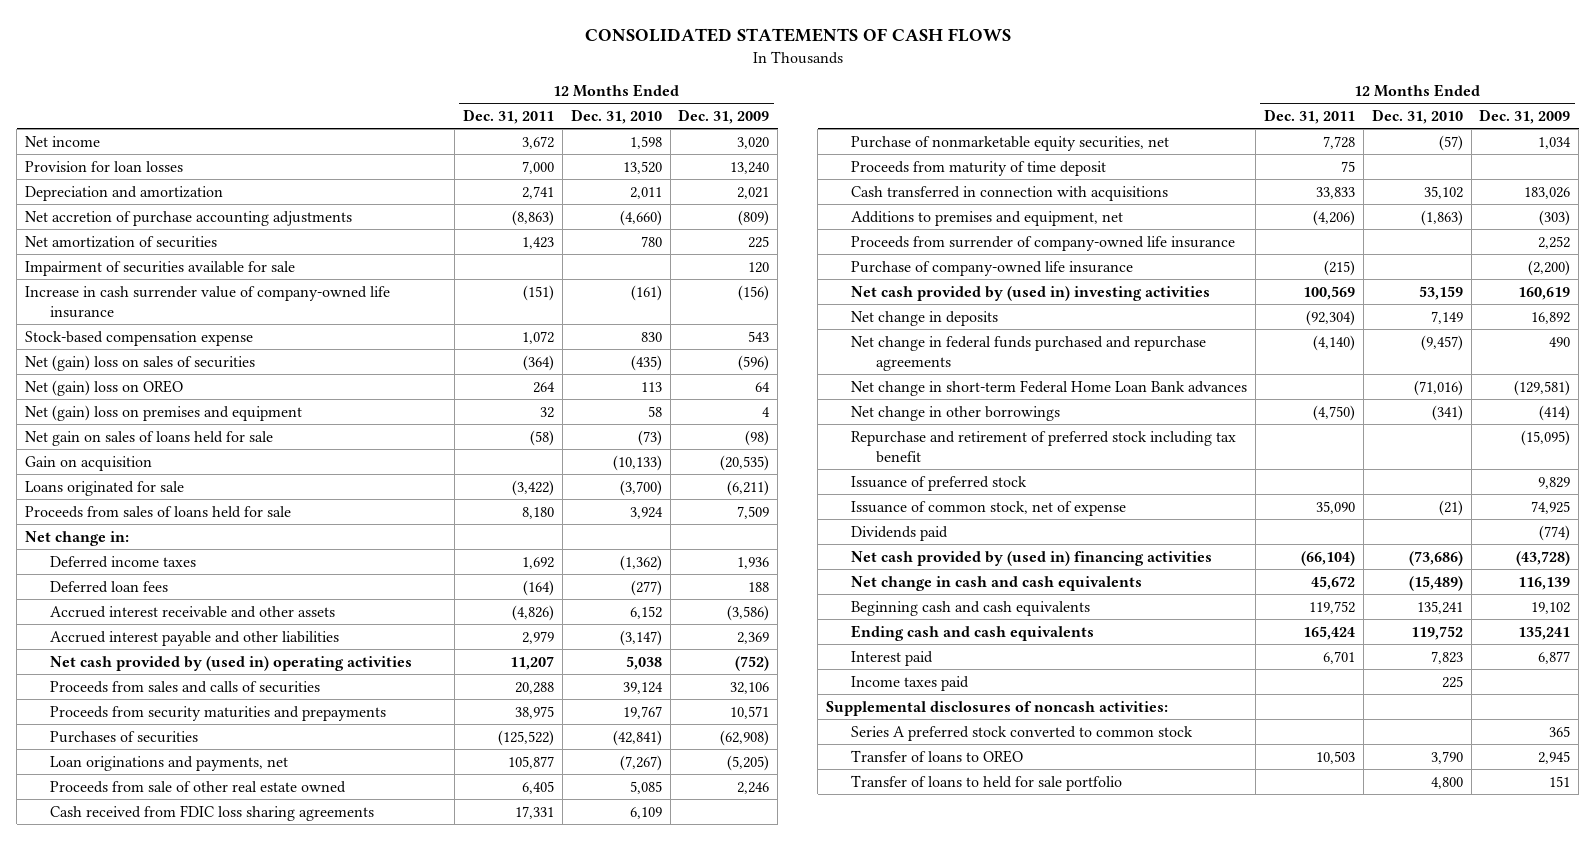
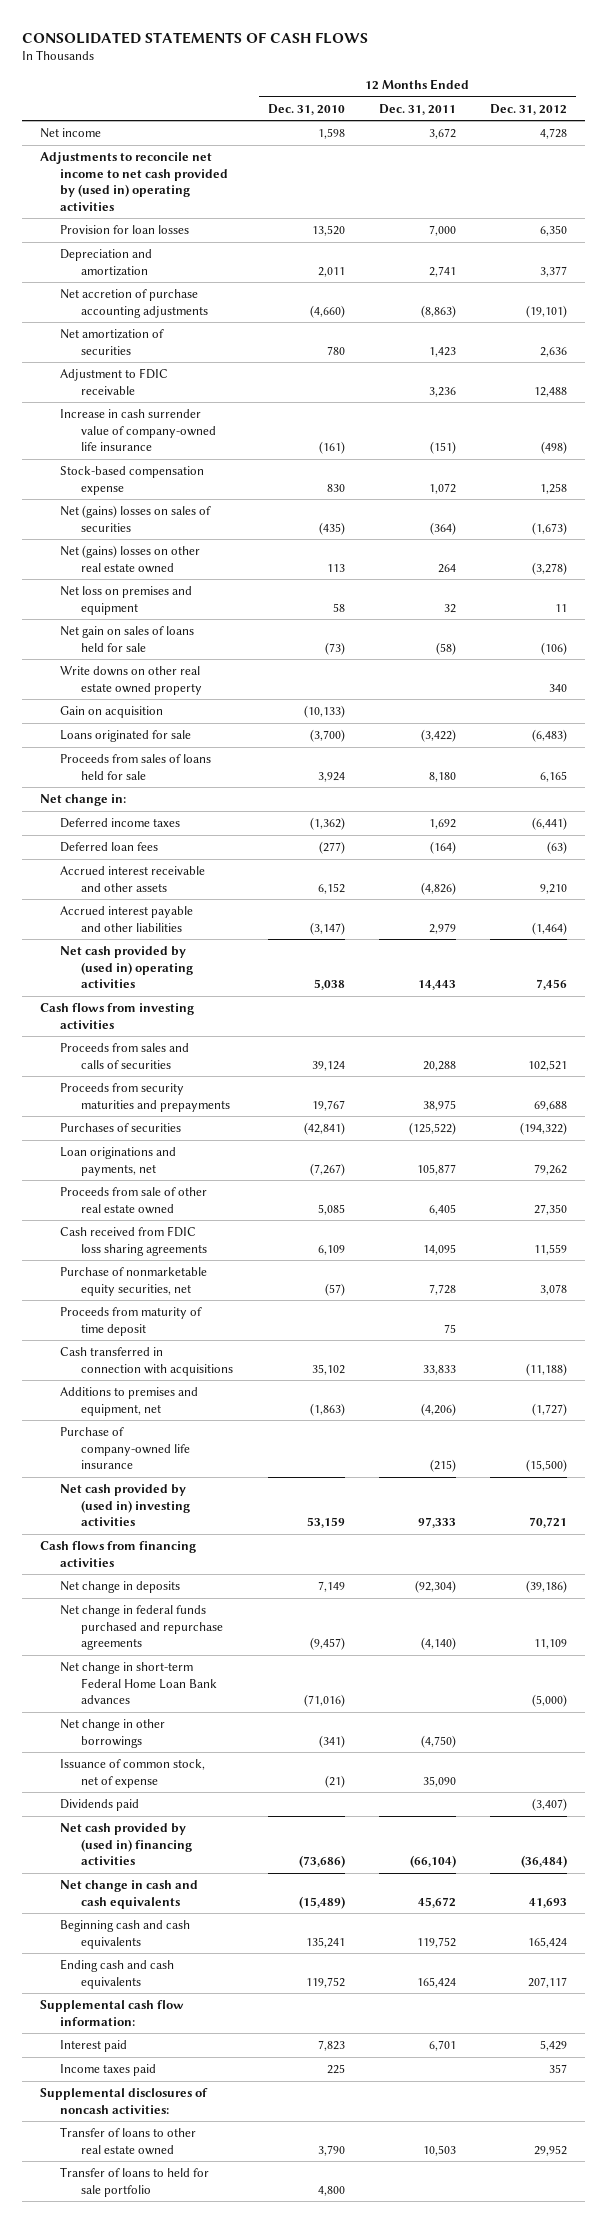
[678,109,770,125] Dec. 31, 2009 -> none
none -> [490,103,568,115] Dec. 31, 2012
none -> [39,152,229,211] Adjustments to reconcile net income to net cash provided by (used in) operating activities
[24,260,295,276] Impairment of securities available for sale -> none
none -> [60,368,169,395] Adjustment to FDIC receivable
[24,354,255,371] Net (gain) loss on sales of securities -> [60,505,212,532] Net (gains) losses on sales of securities
[24,379,183,396] Net (gain) loss on OREO -> [60,545,201,573] Net (gains) losses on other real estate owned
[24,404,302,421] Net (gain) loss on premises and equipment -> [60,586,193,615] Net loss on premises and equipment
none -> [60,666,203,695] Write downs on other real estate owned property
[509,655,554,670] 11,207 -> [417,980,456,991] 14,443
none -> [39,1003,194,1029] Cash flows from investing activities
[514,805,554,819] 17,331 -> [422,1243,456,1255] 14,095
[851,235,1236,251] Proceeds from surrender of company-owned life insurance -> none
[1302,285,1355,300] 100,569 -> [417,1517,456,1529] 97,333
none -> [39,1541,196,1567] Cash flows from financing activities
[851,430,1237,463] Repurchase and retirement of preferred stock including tax benefit -> none
[851,475,1028,491] Issuance of preferred stock -> none
none -> [39,2000,184,2026] Supplemental cash flow information:
[851,725,1194,741] Series A preferred stock converted to common stock -> none
[851,749,1024,763] Transfer of loans to OREO -> [60,2127,197,2155] Transfer of loans to other real estate owned

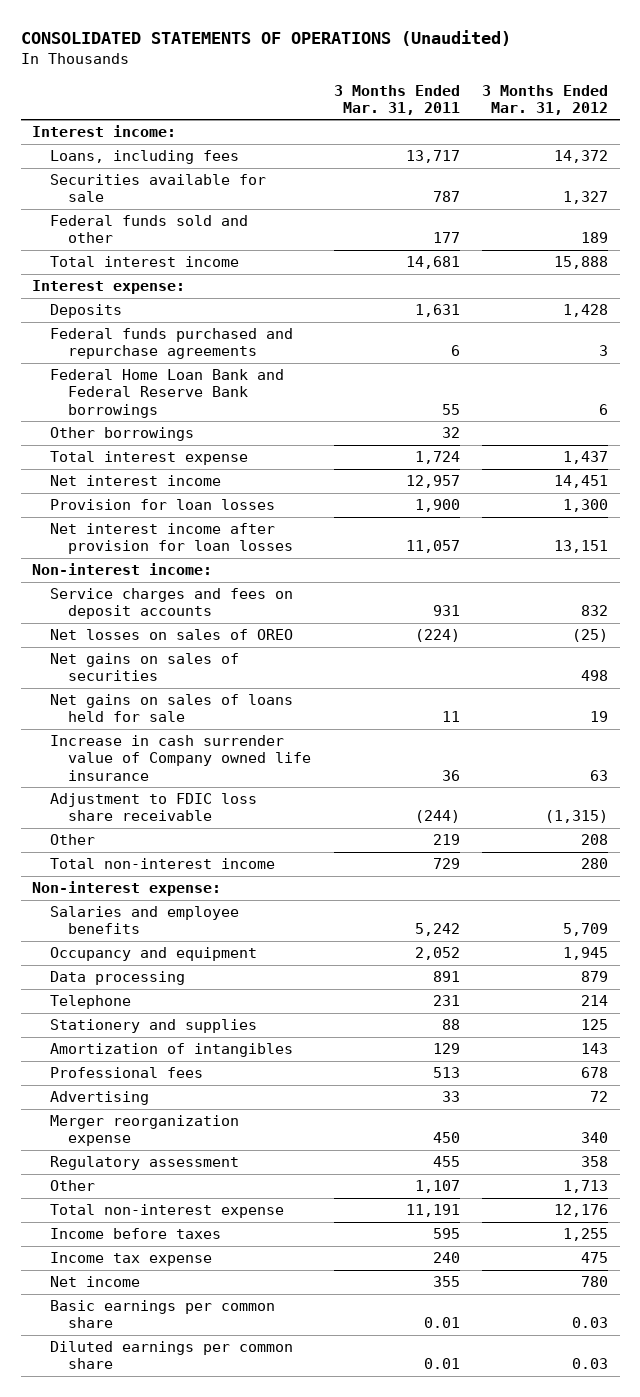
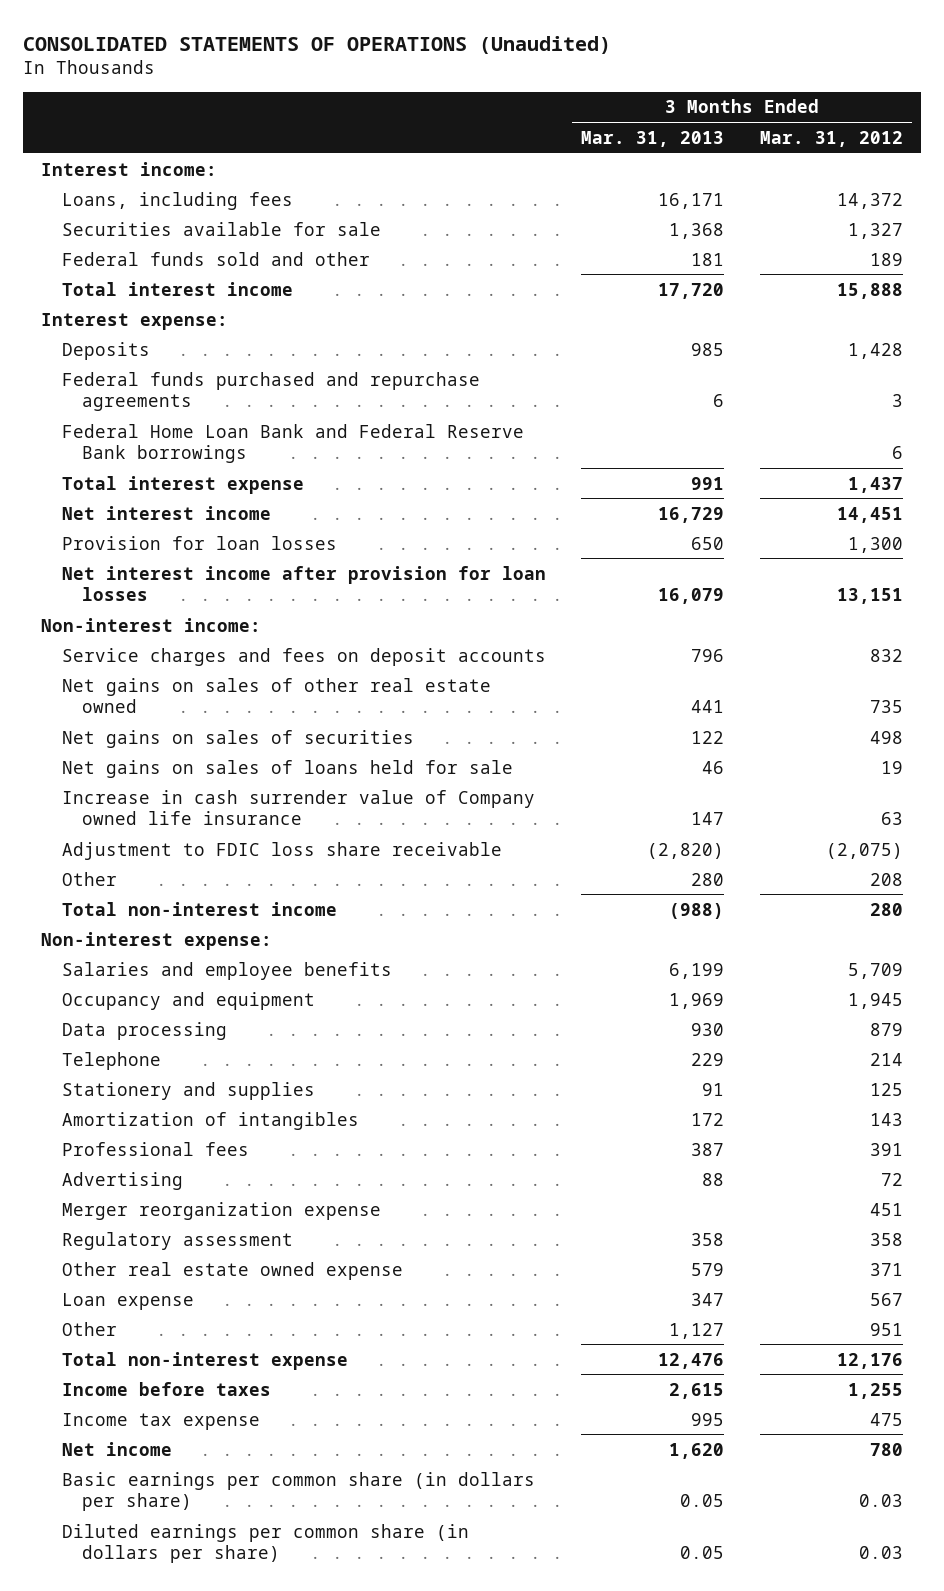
[333,84,460,115] 3 Months Ended Mar. 31, 2011 -> none
none -> [581,130,725,147] Mar. 31, 2013
[50,427,195,442] Other borrowings -> none
[50,629,294,641] Net losses on sales of OREO -> [61,677,491,714] Net gains on sales of other real estate owned
[572,629,609,643] (25) -> [870,700,904,714] 735
[545,810,609,824] (1,315) -> [826,842,904,859] (2,075)
[581,1067,609,1079] 678 -> [870,1142,904,1156] 391
[581,1132,609,1144] 340 -> [870,1202,904,1216] 451
none -> [61,1261,403,1280] Other real estate owned expense
none -> [61,1292,194,1310] Loan expense
[563,1180,609,1194] 1,713 -> [870,1322,904,1336] 951
[50,1300,276,1329] Basic earnings per common share -> [61,1471,535,1512] Basic earnings per common share (in dollars per share)
[50,1341,294,1370] Diluted earnings per common share -> [61,1523,469,1564] Diluted earnings per common share (in dollars per share)

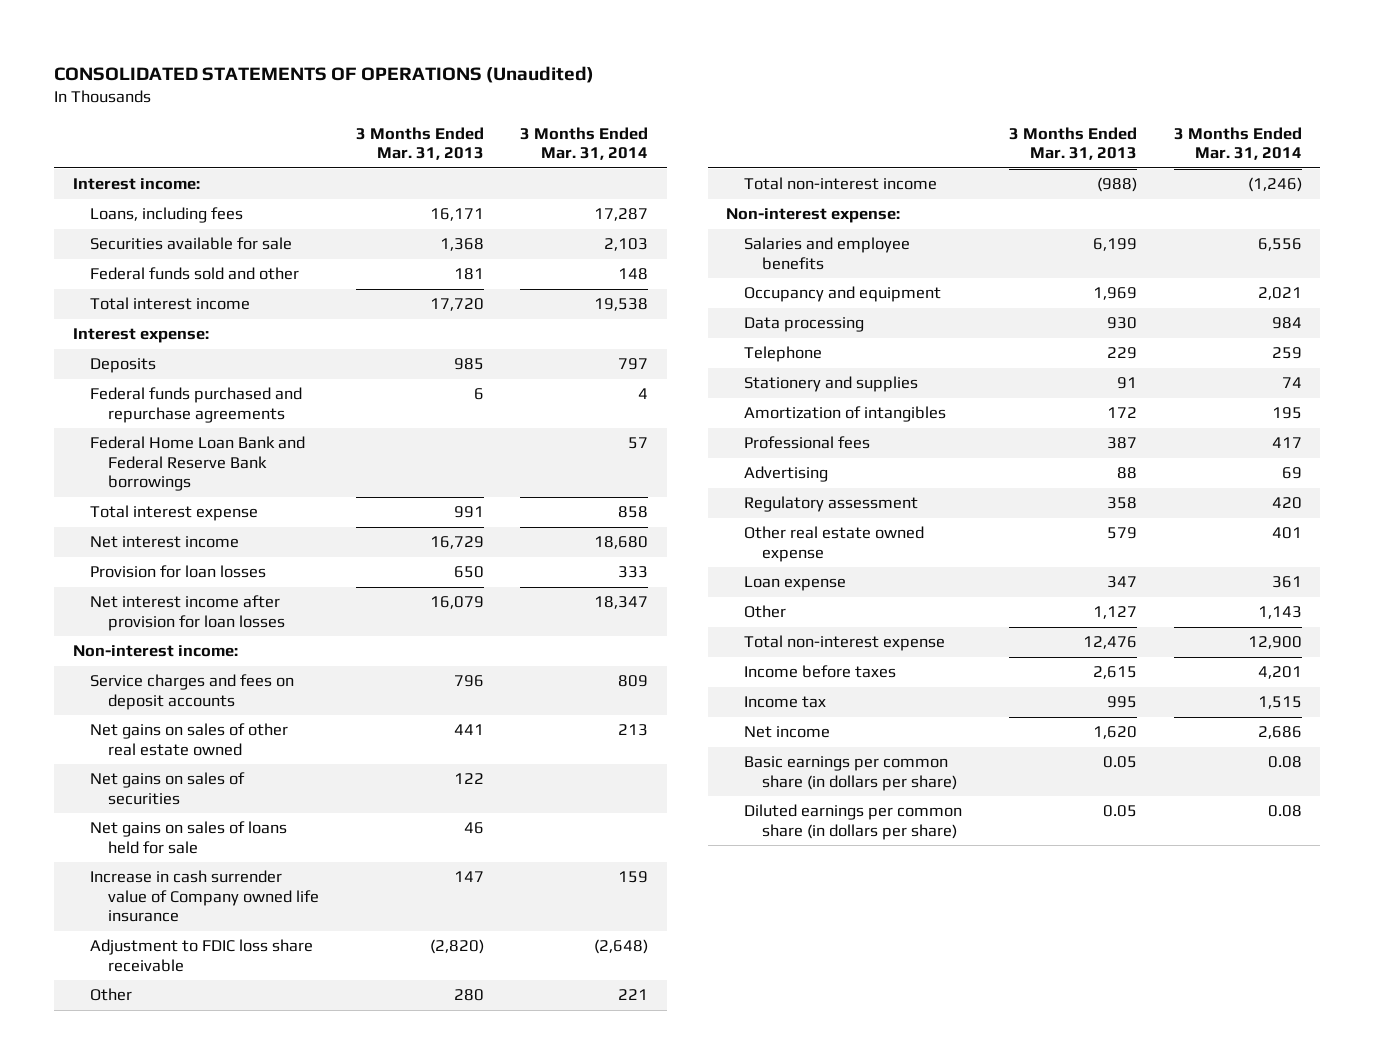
[760,130,904,147] Mar. 31, 2012 -> none
none -> [520,126,649,161] 3 Months Ended Mar. 31, 2014
[61,1201,381,1220] Merger reorganization expense -> none
[61,1412,260,1430] Income tax expense -> [743,696,826,709] Income tax

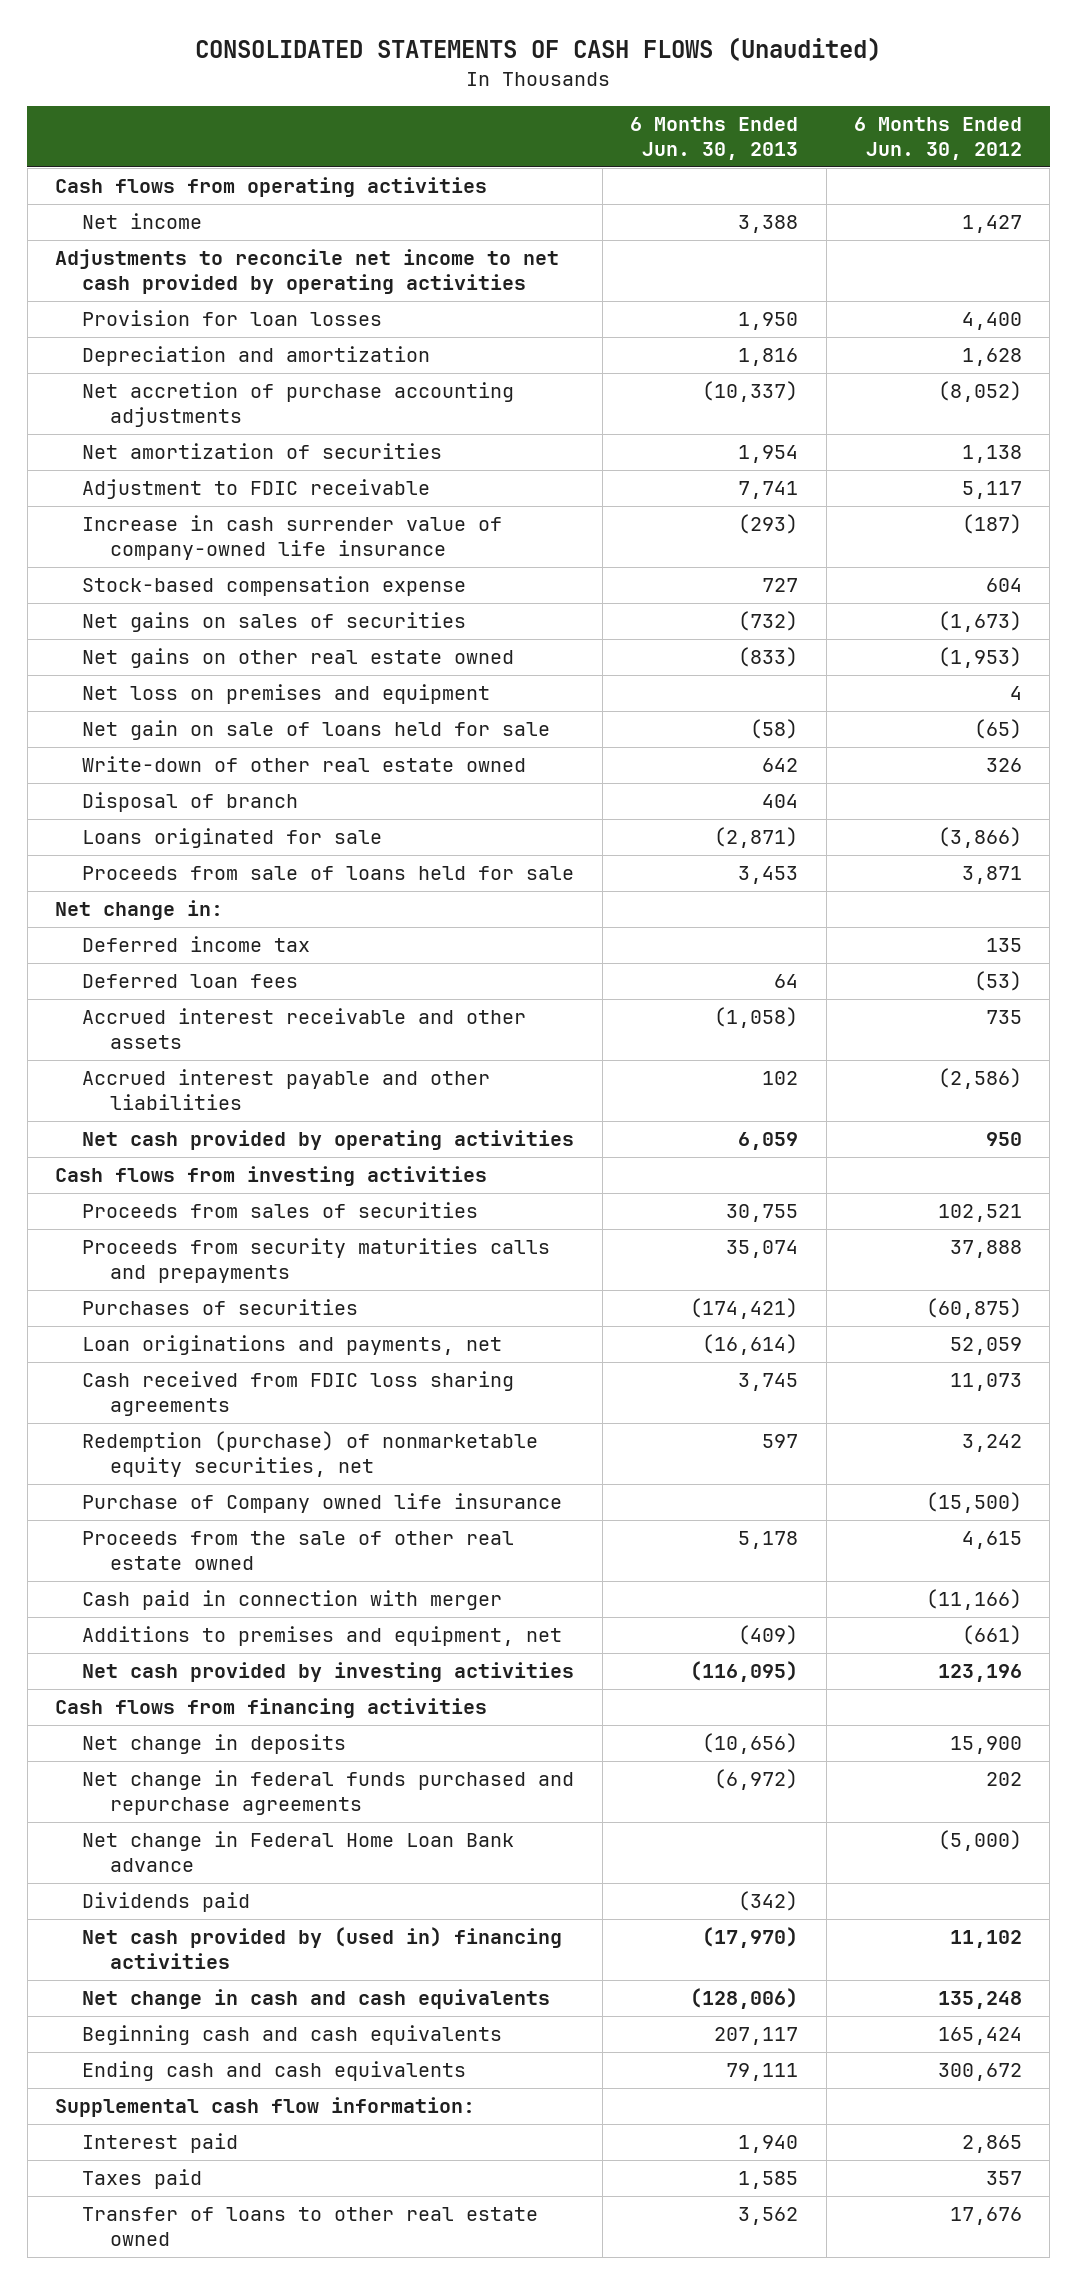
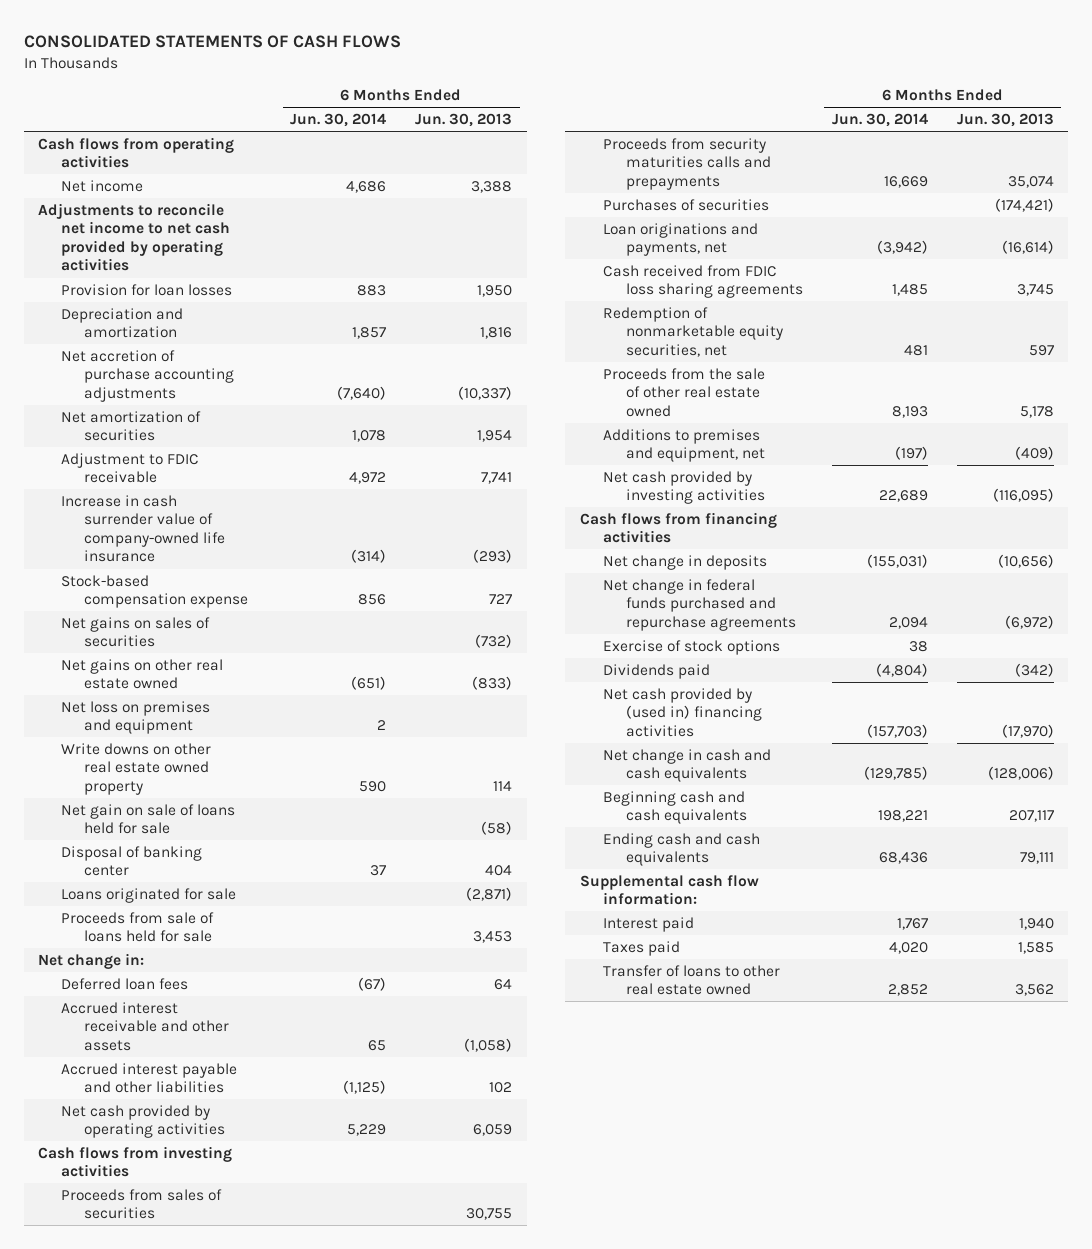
[195,37,882,62] CONSOLIDATED STATEMENTS OF CASH FLOWS (Unaudited) -> [23,35,401,49] CONSOLIDATED STATEMENTS OF CASH FLOWS
[853,117,1022,161] 6 Months Ended Jun. 30, 2012 -> none
none -> [290,113,387,128] Jun. 30, 2014
none -> [61,742,212,795] Write downs on other real estate owned property
[82,756,527,773] Write-down of other real estate owned -> none
[82,792,299,813] Disposal of branch -> none
none -> [61,845,203,877] Disposal of banking center
[82,936,311,953] Deferred income tax -> none
[82,1493,563,1514] Purchase of Company owned life insurance -> none
[82,1431,539,1478] Redemption (purchase) of nonmarketable equity securities, net -> [602,306,783,357] Redemption of nonmarketable equity securities, net
[82,1590,503,1611] Cash paid in connection with merger -> none
[82,1831,515,1873] Net change in Federal Home Loan Bank advance -> none
none -> [602,639,780,655] Exercise of stock options

